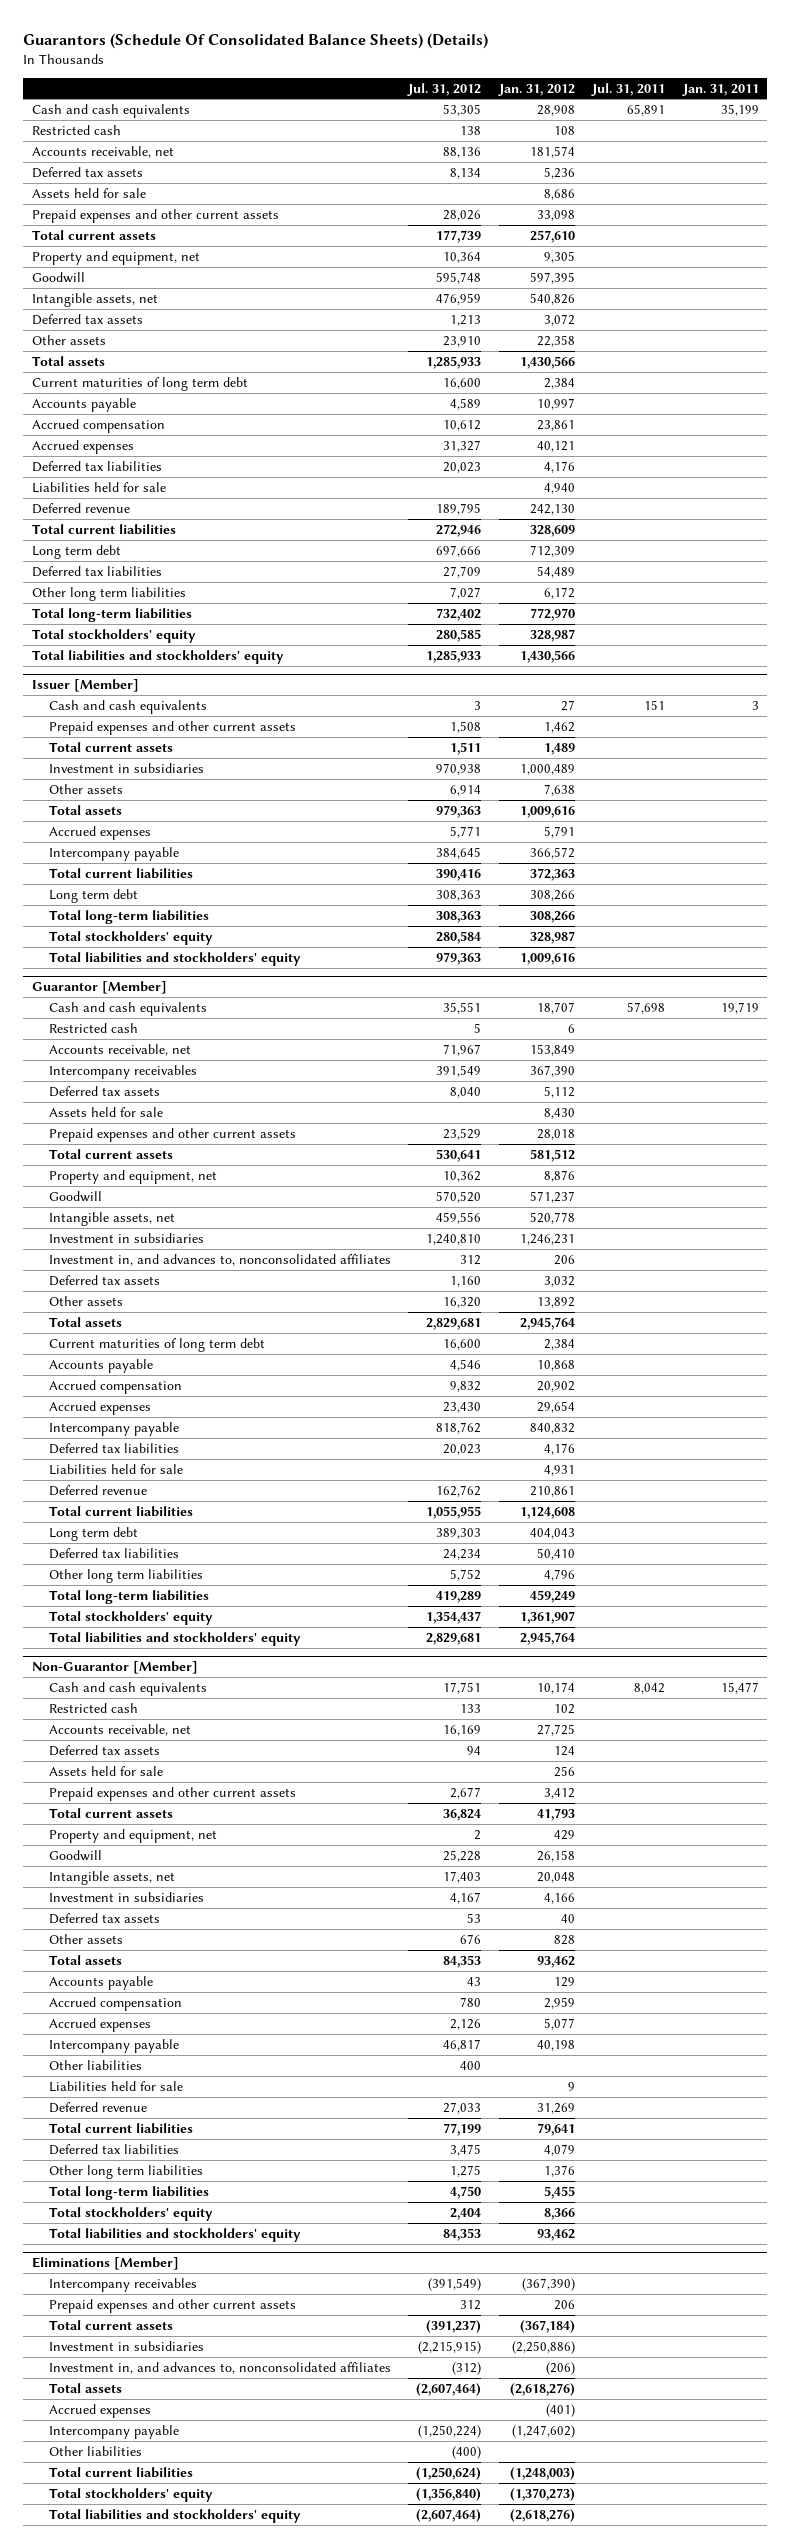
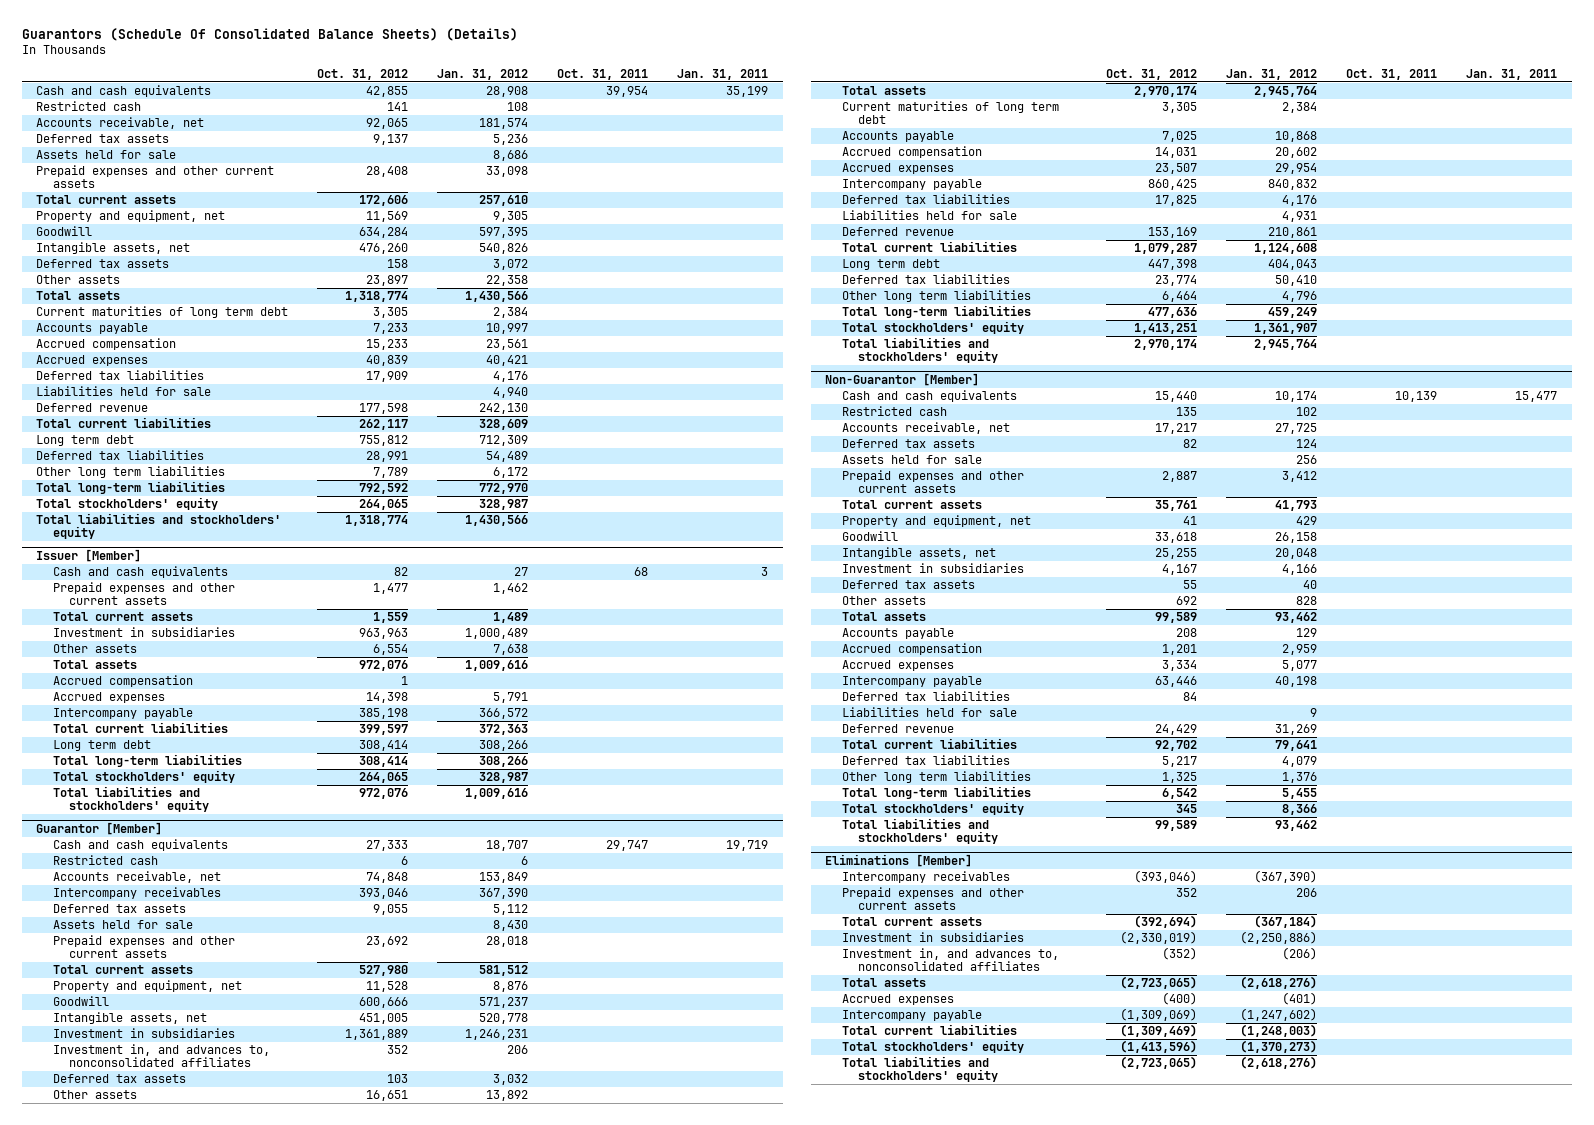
[407,82,482,96] Jul. 31, 2012 -> none
[591,82,666,96] Jul. 31, 2011 -> none
none -> [317,68,409,80] Oct. 31, 2012
none -> [557,68,649,80] Oct. 31, 2011
[536,419,575,431] 23,861 -> [486,339,529,351] 23,561
[536,440,575,452] 40,121 -> [486,355,529,367] 40,421
none -> [52,675,193,688] Accrued compensation
[536,1380,575,1392] 20,902 -> [1275,147,1318,159] 20,602
[536,1400,575,1413] 29,654 -> [1275,163,1318,175] 29,954
[48,2059,142,2070] Other liabilities -> none
none -> [841,691,1010,702] Deferred tax liabilities
[48,2445,142,2456] Other liabilities -> none

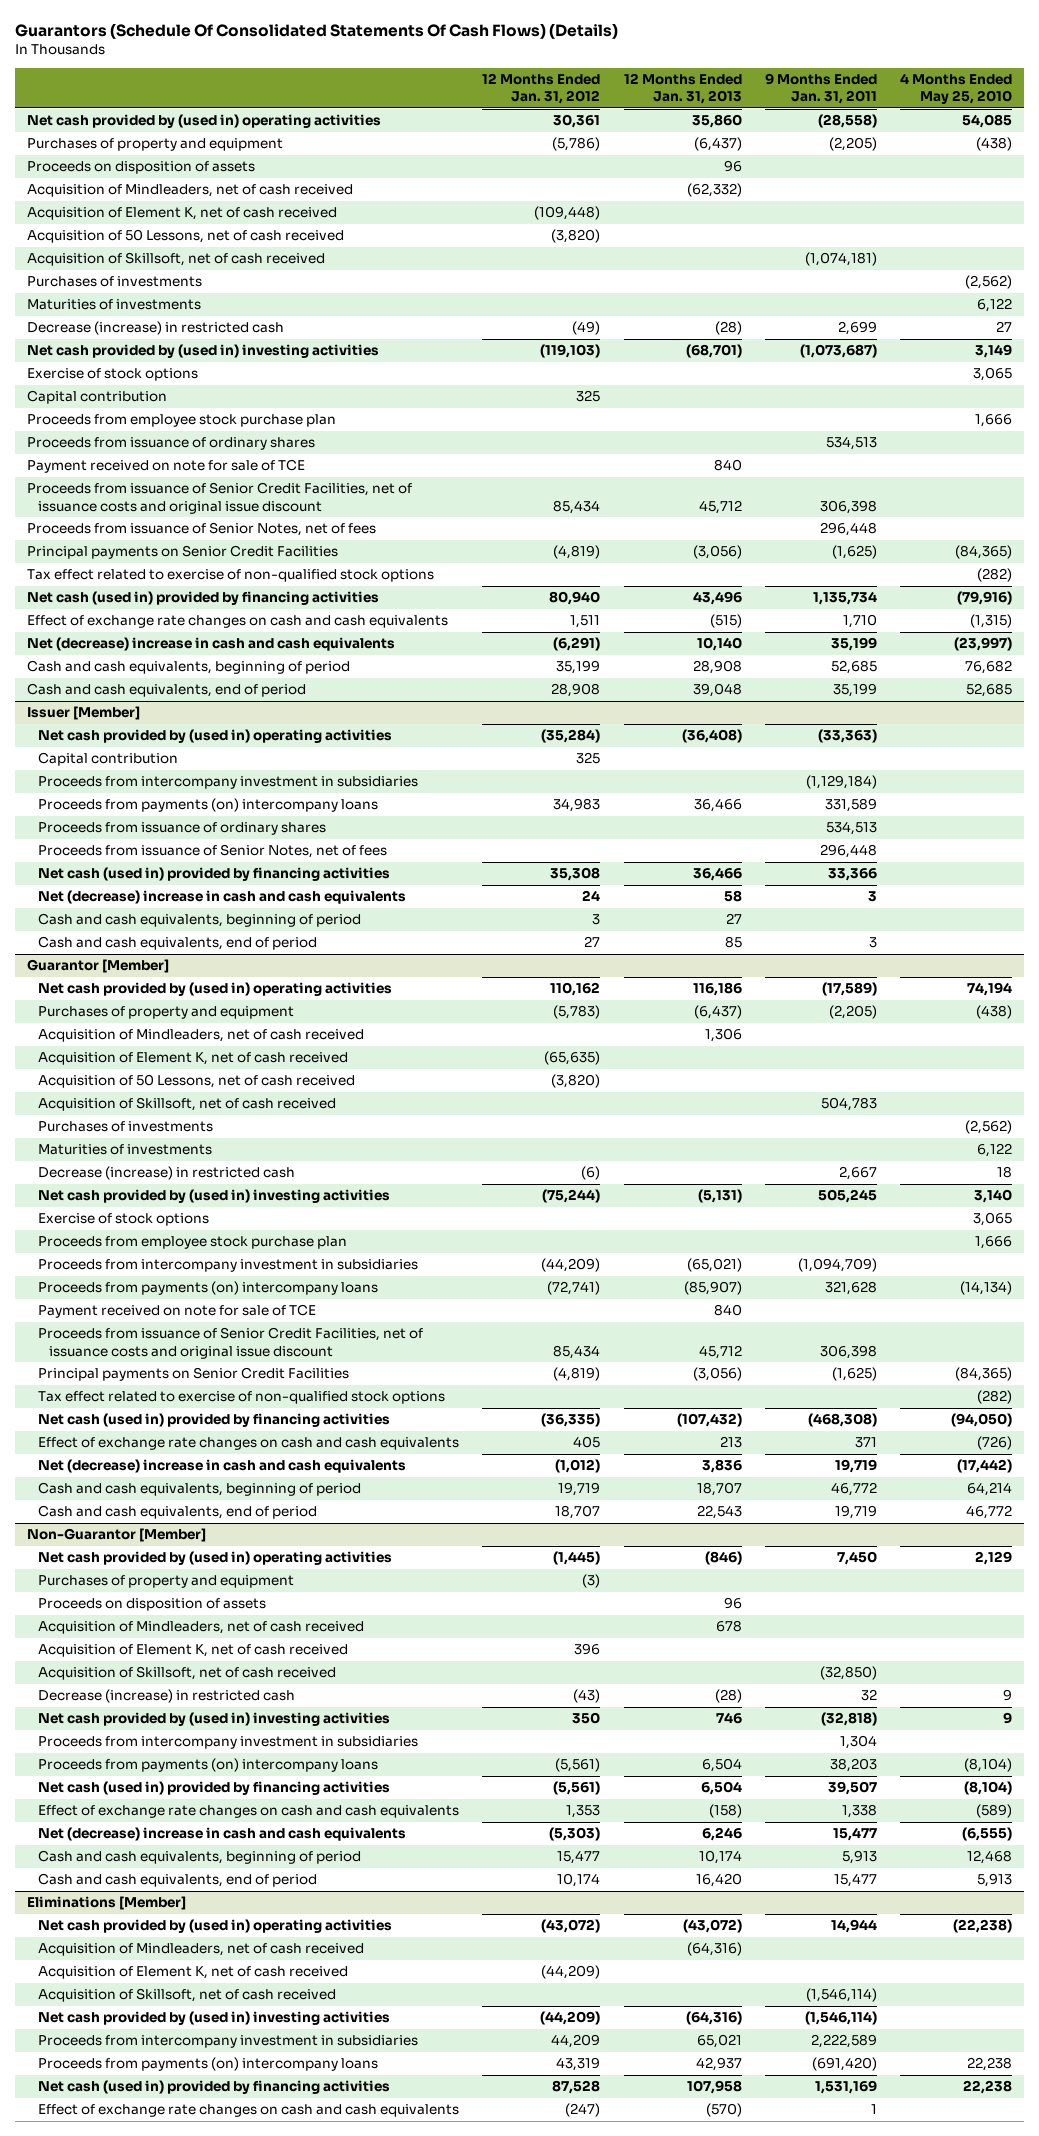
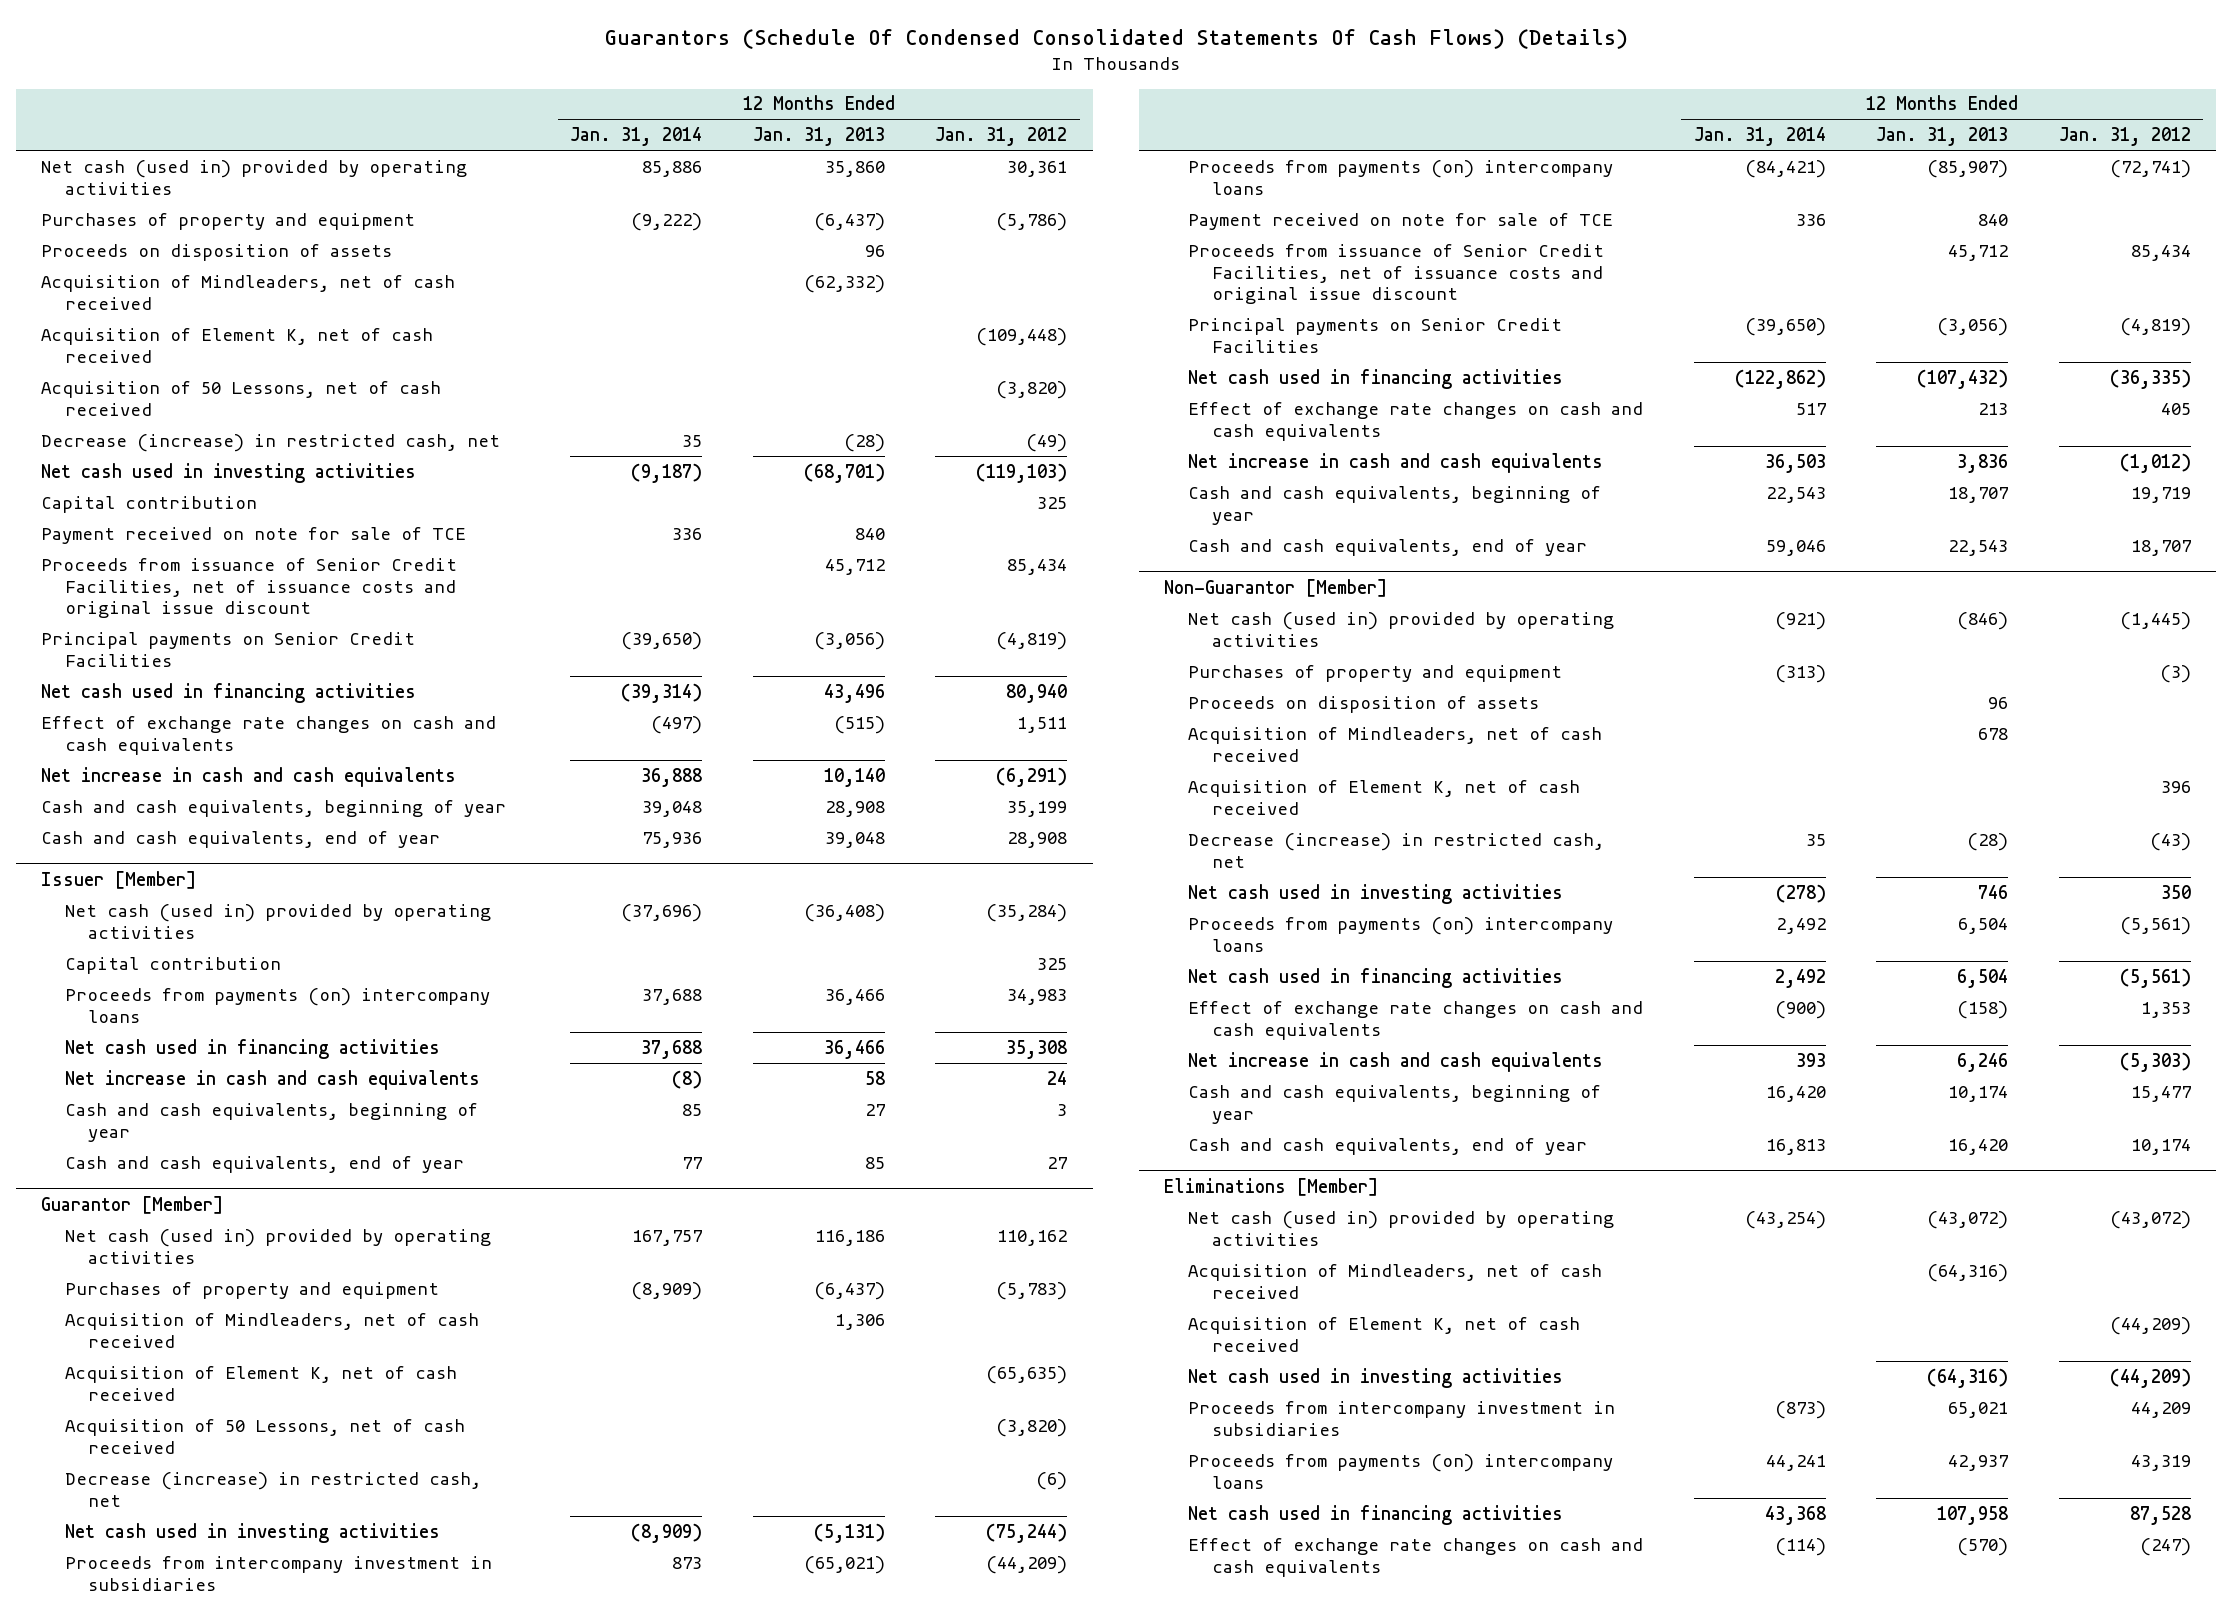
[15,22,619,39] Guarantors (Schedule Of Consolidated Statements Of Cash Flows) (Details) -> [603,28,1628,49] Guarantors (Schedule Of Condensed Consolidated Statements Of Cash Flows) (Details)
[765,73,878,105] 9 Months Ended Jan. 31, 2011 -> none
[900,73,1013,105] 4 Months Ended May 25, 2010 -> none
none -> [570,127,703,147] Jan. 31, 2014
[26,114,381,129] Net cash provided by (used in) operating activities -> [41,159,468,195] Net cash (used in) provided by operating activities
[26,252,325,267] Acquisition of Skillsoft, net of cash received -> none
[26,276,202,288] Purchases of investments -> none
[26,299,201,311] Maturities of investments -> none
[26,368,198,382] Exercise of stock options -> none
[26,321,284,336] Decrease (increase) in restricted cash -> [41,433,501,452] Decrease (increase) in restricted cash, net
[26,344,379,359] Net cash provided by (used in) investing activities -> [41,462,417,483] Net cash used in investing activities
[26,414,336,428] Proceeds from employee stock purchase plan -> none
[26,437,315,451] Proceeds from issuance of ordinary shares -> none
[26,522,376,537] Proceeds from issuance of Senior Notes, net of fees -> none
[26,569,434,583] Tax effect related to exercise of non-qualified stock options -> none
[26,591,379,606] Net cash (used in) provided by financing activities -> [41,682,417,703] Net cash used in financing activities
[26,637,395,652] Net (decrease) increase in cash and cash equivalents -> [41,766,457,787] Net increase in cash and cash equivalents
[26,660,350,675] Cash and cash equivalents, beginning of period -> [41,799,507,817] Cash and cash equivalents, beginning of year
[26,683,306,698] Cash and cash equivalents, end of period -> [41,830,441,848] Cash and cash equivalents, end of year
[37,729,392,744] Net cash provided by (used in) operating activities -> [64,903,491,939] Net cash (used in) provided by operating activities
[37,776,418,790] Proceeds from intercompany investment in subsidiaries -> none
[37,822,326,836] Proceeds from issuance of ordinary shares -> none
[37,844,387,859] Proceeds from issuance of Senior Notes, net of fees -> none
[37,867,390,882] Net cash (used in) provided by financing activities -> [64,1038,440,1059] Net cash used in financing activities
[37,890,406,905] Net (decrease) increase in cash and cash equivalents -> [64,1069,480,1090] Net increase in cash and cash equivalents
[37,913,361,928] Cash and cash equivalents, beginning of period -> [64,1102,478,1142] Cash and cash equivalents, beginning of year
[37,936,317,951] Cash and cash equivalents, end of period -> [64,1155,464,1173] Cash and cash equivalents, end of year
[37,982,392,997] Net cash provided by (used in) operating activities -> [64,1228,491,1264] Net cash (used in) provided by operating activities
[37,1097,336,1112] Acquisition of Skillsoft, net of cash received -> none
[37,1121,213,1133] Purchases of investments -> none
[37,1144,212,1156] Maturities of investments -> none
[37,1213,209,1227] Exercise of stock options -> none
[37,1236,347,1250] Proceeds from employee stock purchase plan -> none
[37,1166,295,1181] Decrease (increase) in restricted cash -> [64,1471,481,1507] Decrease (increase) in restricted cash, net
[37,1189,390,1204] Net cash provided by (used in) investing activities -> [64,1522,440,1543] Net cash used in investing activities
[37,1391,445,1405] Tax effect related to exercise of non-qualified stock options -> none
[37,1413,390,1428] Net cash (used in) provided by financing activities -> [1187,368,1563,389] Net cash used in financing activities
[37,1459,406,1474] Net (decrease) increase in cash and cash equivalents -> [1187,452,1603,473] Net increase in cash and cash equivalents
[37,1482,361,1497] Cash and cash equivalents, beginning of period -> [1187,485,1601,525] Cash and cash equivalents, beginning of year
[37,1505,317,1520] Cash and cash equivalents, end of period -> [1187,538,1587,556] Cash and cash equivalents, end of year
[37,1551,392,1566] Net cash provided by (used in) operating activities -> [1187,611,1614,647] Net cash (used in) provided by operating activities
[37,1666,336,1681] Acquisition of Skillsoft, net of cash received -> none
[37,1736,418,1750] Proceeds from intercompany investment in subsidiaries -> none
[37,1689,295,1704] Decrease (increase) in restricted cash -> [1187,832,1604,868] Decrease (increase) in restricted cash, net
[37,1712,390,1727] Net cash provided by (used in) investing activities -> [1187,883,1563,904] Net cash used in investing activities
[37,1781,390,1796] Net cash (used in) provided by financing activities -> [1187,967,1563,988] Net cash used in financing activities
[37,1827,406,1842] Net (decrease) increase in cash and cash equivalents -> [1187,1051,1603,1072] Net increase in cash and cash equivalents
[37,1850,361,1865] Cash and cash equivalents, beginning of period -> [1187,1084,1601,1124] Cash and cash equivalents, beginning of year
[37,1873,317,1888] Cash and cash equivalents, end of period -> [1187,1137,1587,1155] Cash and cash equivalents, end of year
[37,1919,392,1934] Net cash provided by (used in) operating activities -> [1187,1210,1614,1246] Net cash (used in) provided by operating activities
[37,1988,336,2003] Acquisition of Skillsoft, net of cash received -> none
[37,2011,390,2026] Net cash provided by (used in) investing activities -> [1187,1367,1563,1388] Net cash used in investing activities
[37,2080,390,2095] Net cash (used in) provided by financing activities -> [1187,1504,1563,1525] Net cash used in financing activities

